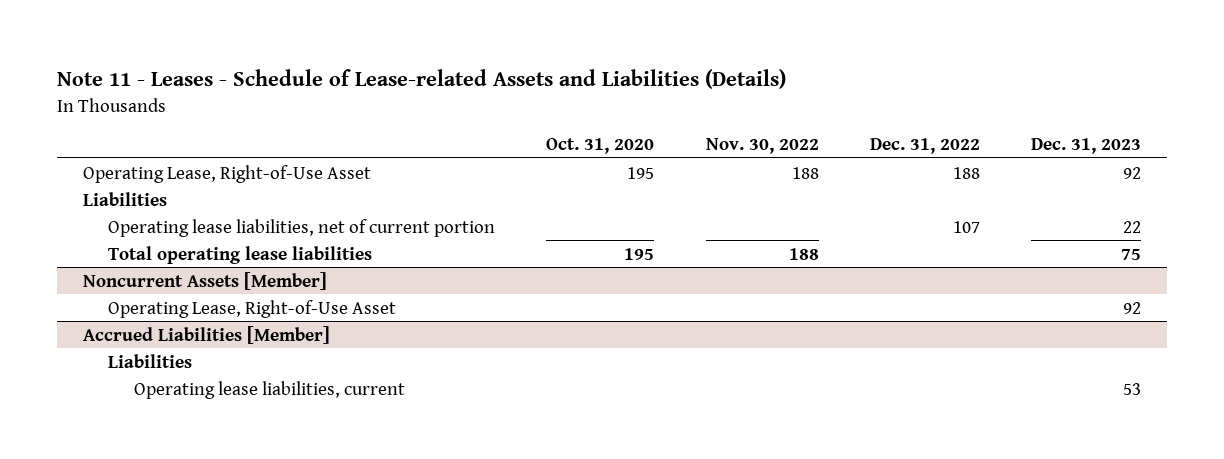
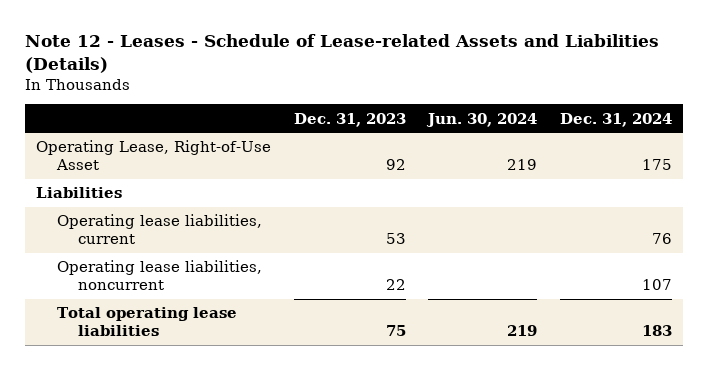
[57,69,787,90] Note 11 - Leases - Schedule of Lease-related Assets and Liabilities (Details) -> [24,34,659,73] Note 12 - Leases - Schedule of Lease-related Assets and Liabilities (Details)
[546,138,655,155] Oct. 31, 2020 -> none
[705,138,819,155] Nov. 30, 2022 -> none
[870,138,981,155] Dec. 31, 2022 -> none
none -> [426,112,538,127] Jun. 30, 2024
none -> [559,112,672,127] Dec. 31, 2024
[108,218,496,237] Operating lease liabilities, net of current portion -> none
[82,271,327,290] Noncurrent Assets [Member] -> none
[108,299,397,318] Operating Lease, Right-of-Use Asset -> none
[82,325,330,344] Accrued Liabilities [Member] -> none
[108,353,193,368] Liabilities -> none
none -> [57,260,263,291] Operating lease liabilities, noncurrent
[108,245,373,264] Total operating lease liabilities -> [57,307,238,337] Total operating lease liabilities

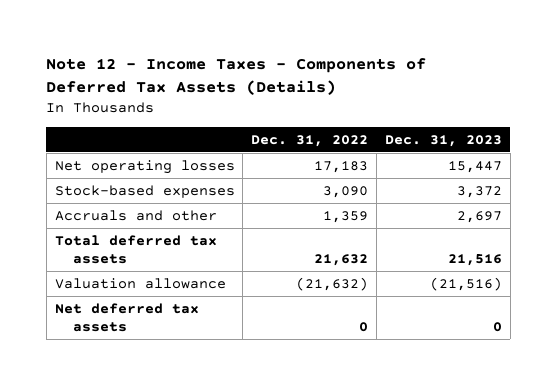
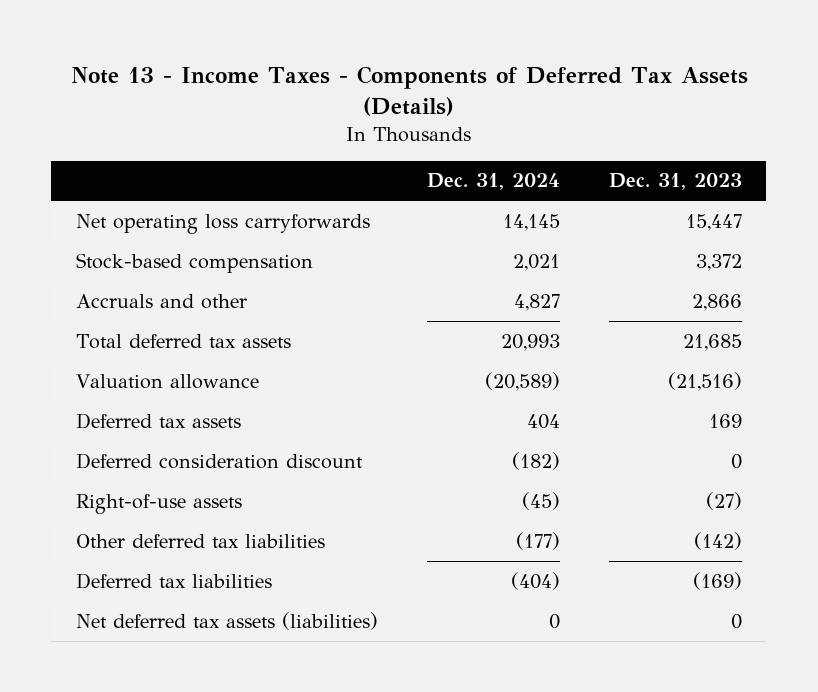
[46,58,427,96] Note 12 - Income Taxes - Components of Deferred Tax Assets (Details) -> [70,65,748,116] Note 13 - Income Taxes - Components of Deferred Tax Assets (Details)
[251,134,369,147] Dec. 31, 2022 -> none
none -> [426,173,560,191] Dec. 31, 2024
[54,159,235,174] Net operating losses -> [75,213,370,234] Net operating loss carryforwards
[54,184,235,198] Stock-based expenses -> [75,252,313,273] Stock-based compensation
[456,210,502,223] 2,697 -> [691,293,742,311] 2,866
[447,253,502,266] 21,516 -> [682,333,742,351] 21,685
[54,302,199,332] Net deferred tax assets -> [75,412,241,429] Deferred tax assets
[492,321,502,332] 0 -> [708,413,742,428] 169
none -> [75,452,363,469] Deferred consideration discount
none -> [75,493,242,514] Right-of-use assets
none -> [75,533,325,548] Other deferred tax liabilities
none -> [75,572,272,589] Deferred tax liabilities
none -> [75,611,378,630] Net deferred tax assets (liabilities)

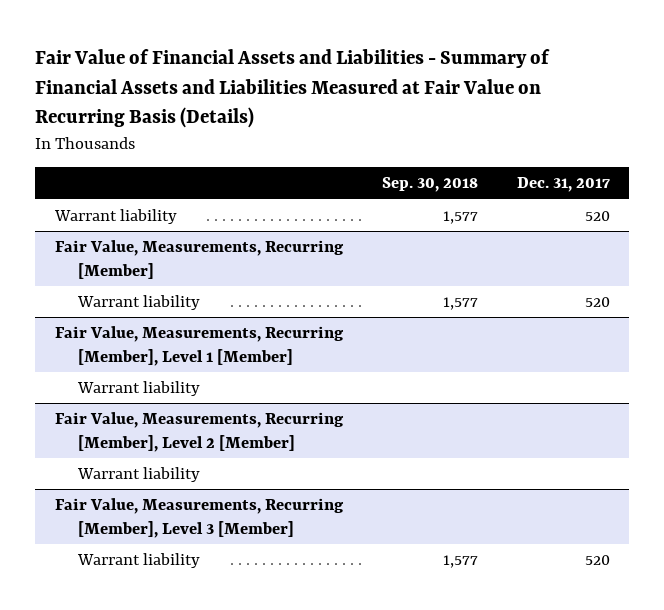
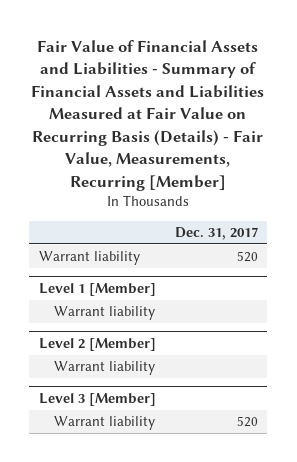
[35,49,551,129] Fair Value of Financial Assets and Liabilities - Summary of Financial Assets and Liabilities Measured at Fair Value on Recurring Basis (Details) -> [31,39,265,191] Fair Value of Financial Assets and Liabilities - Summary of Financial Assets and Liabilities Measured at Fair Value on Recurring Basis (Details) - Fair Value, Measurements, Recurring [Member]
[381,177,478,193] Sep. 30, 2018 -> none
[77,294,201,310] Warrant liability -> none
[54,325,344,366] Fair Value, Measurements, Recurring [Member], Level 1 [Member] -> none
[54,239,344,279] Fair Value, Measurements, Recurring [Member] -> [38,282,156,296] Level 1 [Member]
[54,411,344,452] Fair Value, Measurements, Recurring [Member], Level 2 [Member] -> none
none -> [38,337,156,351] Level 2 [Member]
[54,497,344,538] Fair Value, Measurements, Recurring [Member], Level 3 [Member] -> none
none -> [38,392,156,406] Level 3 [Member]

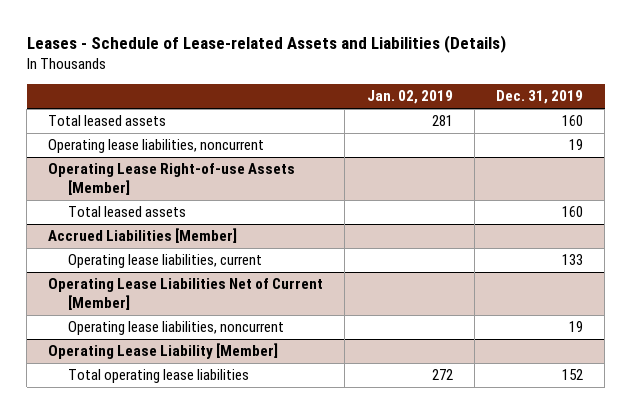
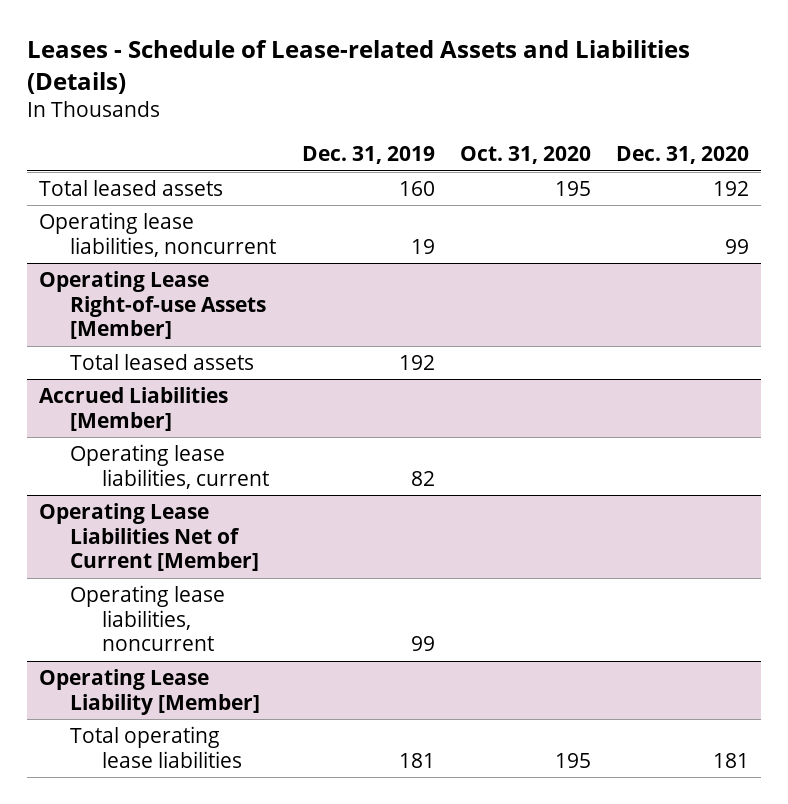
[366,90,453,105] Jan. 02, 2019 -> none
none -> [459,146,591,165] Oct. 31, 2020
none -> [615,146,749,165] Dec. 31, 2020
[562,206,584,218] 160 -> [398,354,435,370] 192
[562,254,584,266] 133 -> [410,470,435,486] 82
[569,321,584,333] 19 -> [410,636,435,652] 99
[562,369,584,381] 152 -> [398,752,435,768] 181

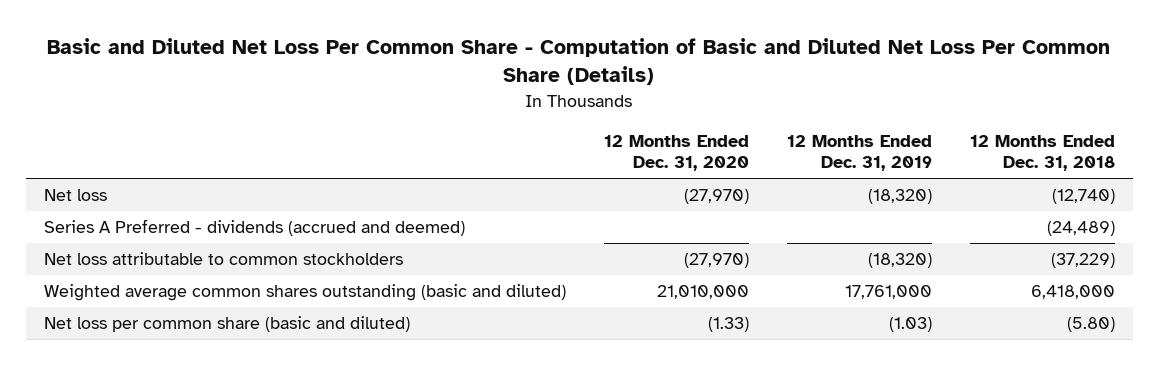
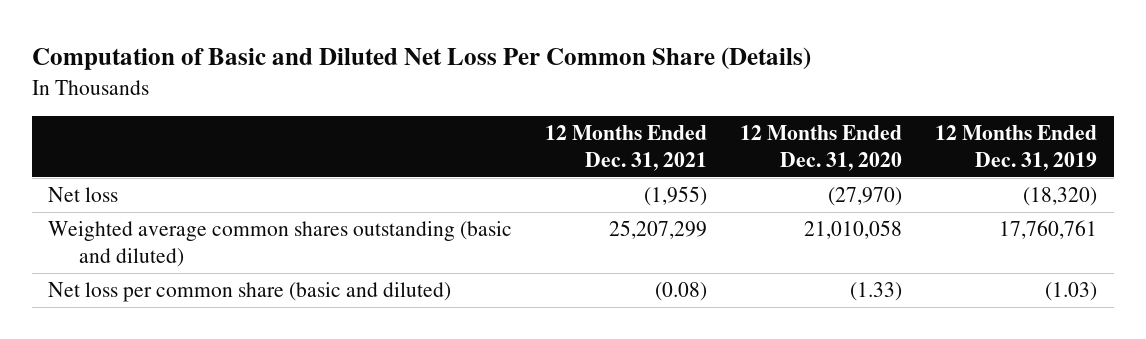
[47,37,1111,86] Basic and Diluted Net Loss Per Common Share - Computation of Basic and Diluted Net Loss Per Common Share (Details) -> [32,47,812,71] Computation of Basic and Diluted Net Loss Per Common Share (Details)
[969,135,1115,172] 12 Months Ended Dec. 31, 2018 -> none
none -> [545,125,708,172] 12 Months Ended Dec. 31, 2021
[44,219,466,237] Series A Preferred - dividends (accrued and deemed) -> none
[44,252,404,266] Net loss attributable to common stockholders -> none
[657,285,750,300] 21,010,000 -> [804,219,903,239] 21,010,058
[844,285,932,300] 17,761,000 -> [999,219,1098,239] 17,760,761

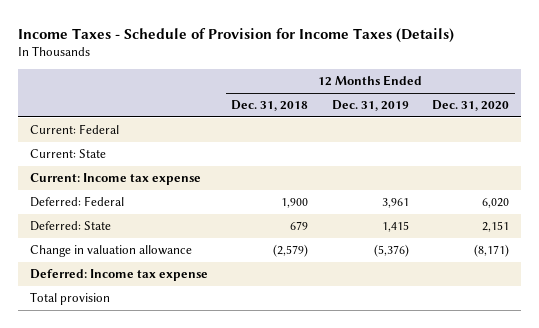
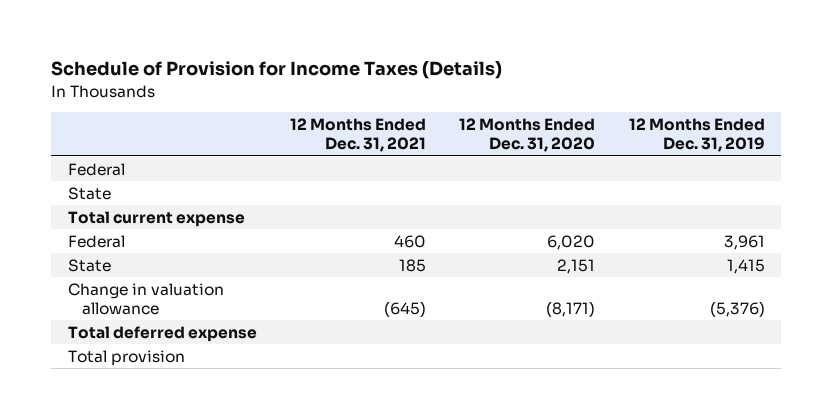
[18,27,455,43] Income Taxes - Schedule of Provision for Income Taxes (Details) -> [50,61,502,80] Schedule of Provision for Income Taxes (Details)
[231,100,309,112] Dec. 31, 2018 -> none
none -> [289,118,426,153] 12 Months Ended Dec. 31, 2021
[30,124,120,135] Current: Federal -> [67,162,125,176] Federal
[30,149,107,159] Current: State -> [67,186,111,200] State
[30,173,202,186] Current: Income tax expense -> [67,210,245,227] Total current expense
[30,196,125,208] Deferred: Federal -> [67,234,125,248] Federal
[30,221,112,232] Deferred: State -> [67,258,111,272] State
[30,269,209,282] Deferred: Income tax expense -> [67,325,257,342] Total deferred expense

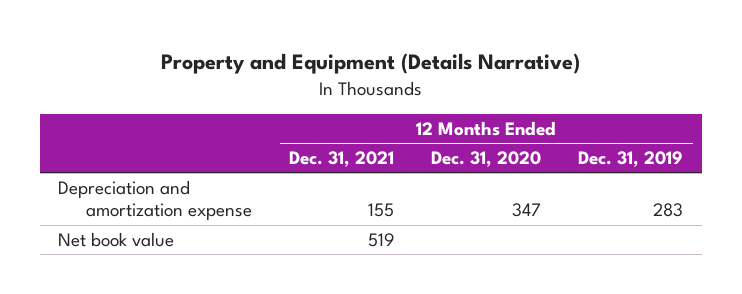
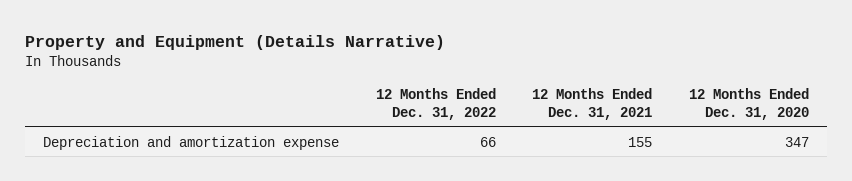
[578,151,684,168] Dec. 31, 2019 -> none
none -> [375,88,496,121] 12 Months Ended Dec. 31, 2022
[58,231,175,247] Net book value -> none

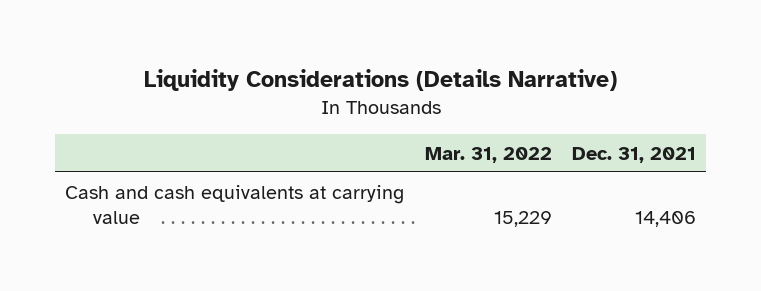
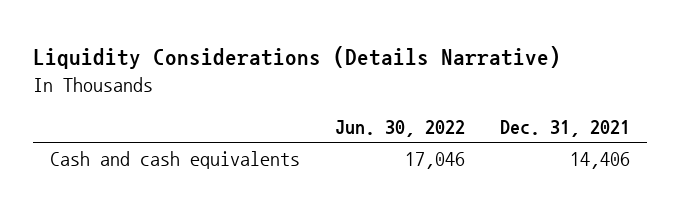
[424,146,552,163] Mar. 31, 2022 -> none
none -> [334,119,465,137] Jun. 30, 2022
[65,184,405,224] Cash and cash equivalents at carrying value -> [50,151,301,170] Cash and cash equivalents

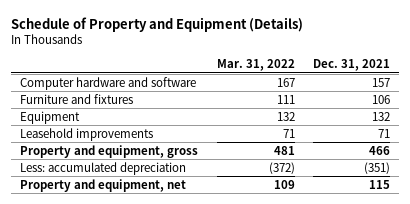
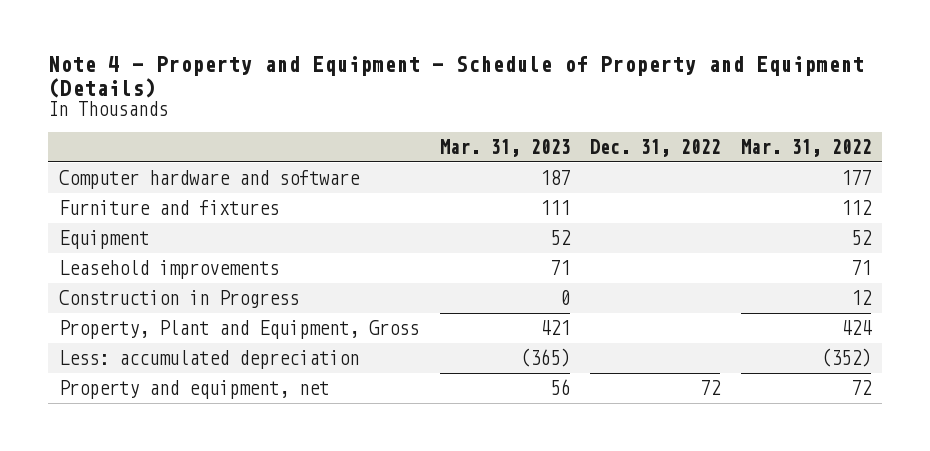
[11,16,304,32] Schedule of Property and Equipment (Details) -> [48,55,865,98] Note 4 - Property and Equipment - Schedule of Property and Equipment (Details)
[312,59,390,72] Dec. 31, 2021 -> none
none -> [439,138,570,157] Mar. 31, 2023
none -> [590,138,721,157] Dec. 31, 2022
[276,77,295,87] 167 -> [841,169,872,185] 177
[276,94,295,104] 111 -> [841,199,873,215] 112
[276,111,295,121] 132 -> [851,229,873,245] 52
none -> [58,289,299,308] Construction in Progress
[20,144,199,158] Property and equipment, gross -> [58,319,419,339] Property, Plant and Equipment, Gross
[273,145,295,155] 481 -> [841,319,873,335] 424
[268,161,295,174] (372) -> [821,347,872,367] (352)
[273,179,295,189] 109 -> [851,379,873,395] 72

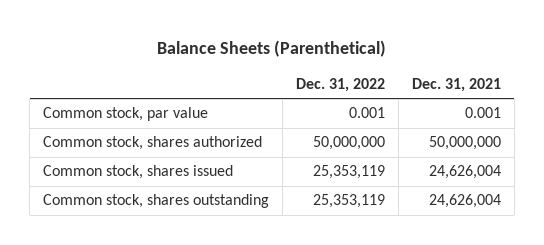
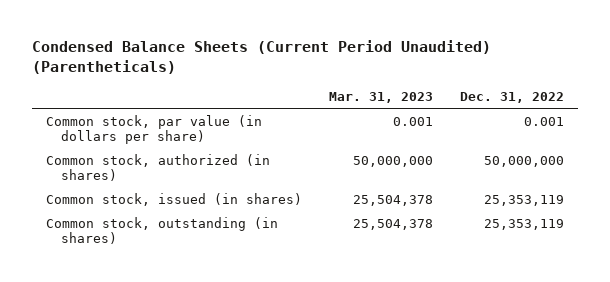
[157,40,387,58] Balance Sheets (Parenthetical) -> [32,39,492,74] Condensed Balance Sheets (Current Period Unaudited) (Parentheticals)
[411,78,501,93] Dec. 31, 2021 -> none
none -> [329,91,434,103] Mar. 31, 2023
[43,107,209,122] Common stock, par value -> [45,114,262,144] Common stock, par value (in dollars per share)
[43,136,263,151] Common stock, shares authorized -> [45,153,270,181] Common stock, authorized (in shares)
[43,165,234,180] Common stock, shares issued -> [45,192,302,206] Common stock, issued (in shares)
[43,194,270,209] Common stock, shares outstanding -> [45,216,278,244] Common stock, outstanding (in shares)

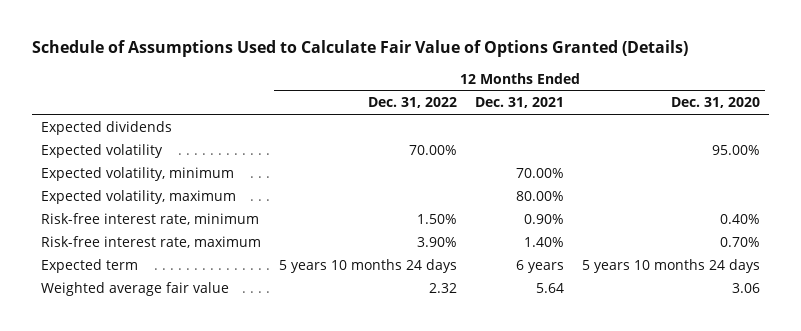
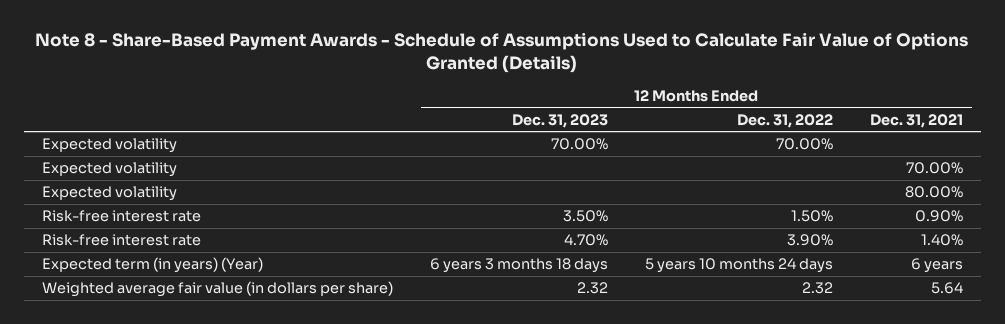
[31,40,688,58] Schedule of Assumptions Used to Calculate Fair Value of Options Granted (Details) -> [35,32,969,73] Note 8 - Share-Based Payment Awards - Schedule of Assumptions Used to Calculate Fair Value of Options Granted (Details)
[671,97,761,109] Dec. 31, 2020 -> none
none -> [511,113,608,128] Dec. 31, 2023
[40,120,172,135] Expected dividends -> none
[40,166,234,181] Expected volatility, minimum -> [41,162,177,178] Expected volatility
[40,189,236,204] Expected volatility, maximum -> [41,186,177,202] Expected volatility
[40,212,259,225] Risk-free interest rate, minimum -> [41,210,201,223] Risk-free interest rate
[40,235,261,248] Risk-free interest rate, maximum -> [41,234,201,247] Risk-free interest rate
[40,258,138,273] Expected term -> [41,257,263,274] Expected term (in years) (Year)
[40,281,229,296] Weighted average fair value -> [41,281,393,298] Weighted average fair value (in dollars per share)

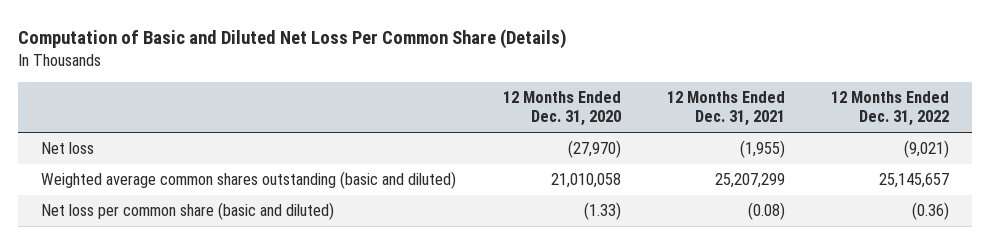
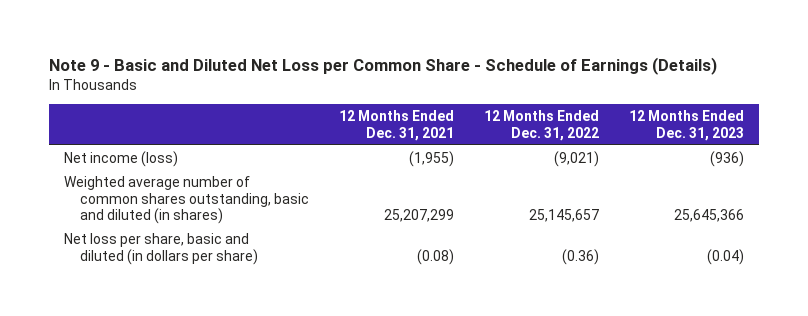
[18,28,568,49] Computation of Basic and Diluted Net Loss Per Common Share (Details) -> [49,57,718,76] Note 9 - Basic and Diluted Net Loss per Common Share - Schedule of Earnings (Details)
[502,91,621,127] 12 Months Ended Dec. 31, 2020 -> none
none -> [628,110,744,141] 12 Months Ended Dec. 31, 2023
[41,142,95,155] Net loss -> [63,150,178,167] Net income (loss)
[41,171,457,190] Weighted average common shares outstanding (basic and diluted) -> [63,175,310,225] Weighted average number of common shares outstanding, basic and diluted (in shares)
[41,202,335,221] Net loss per common share (basic and diluted) -> [63,232,259,265] Net loss per share, basic and diluted (in dollars per share)

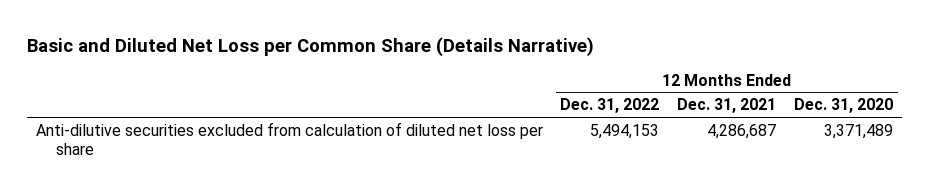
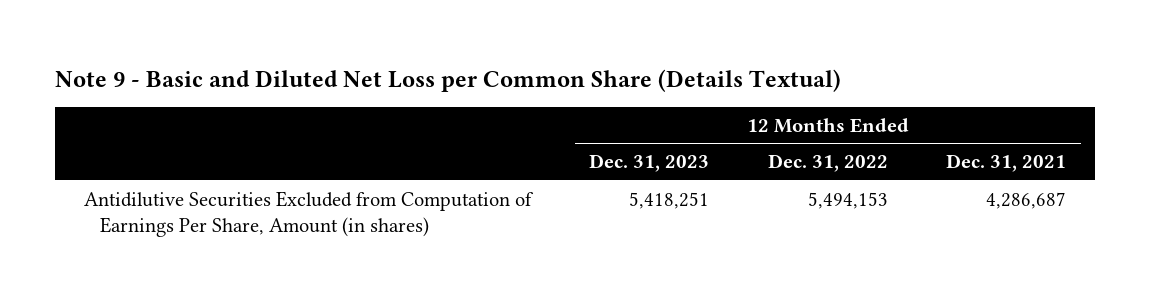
[26,36,594,57] Basic and Diluted Net Loss per Common Share (Details Narrative) -> [54,68,841,92] Note 9 - Basic and Diluted Net Loss per Common Share (Details Textual)
[794,98,894,114] Dec. 31, 2020 -> none
none -> [589,154,710,173] Dec. 31, 2023
[35,122,543,156] Anti-dilutive securities excluded from calculation of diluted net loss per share -> [83,190,534,237] Antidilutive Securities Excluded from Computation of Earnings Per Share, Amount (in shares)

